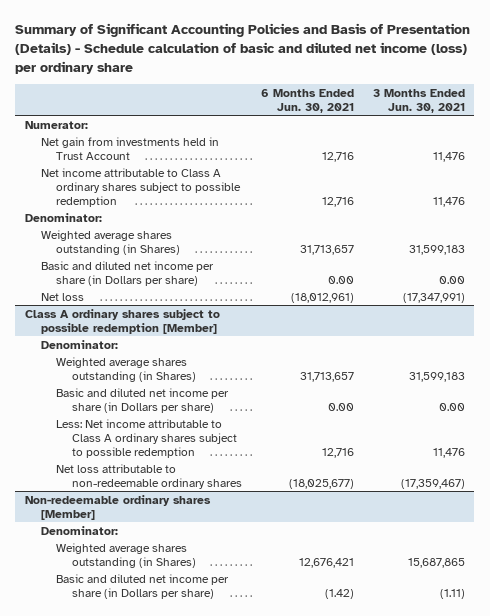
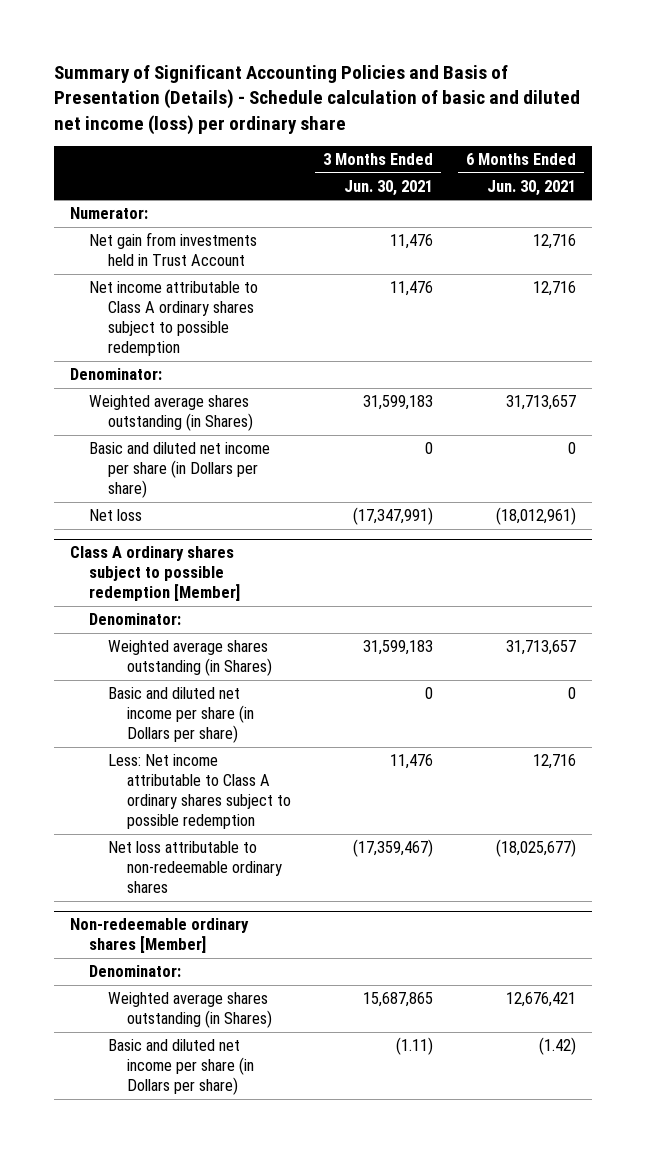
[327,275,354,284] 0.00 -> [567,442,576,455] 0
[438,275,465,284] 0.00 -> [425,442,434,455] 0
[327,402,354,411] 0.00 -> [567,687,576,700] 0
[438,402,465,411] 0.00 -> [425,687,434,700] 0

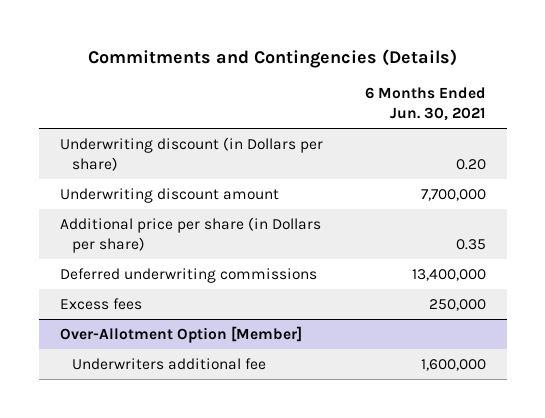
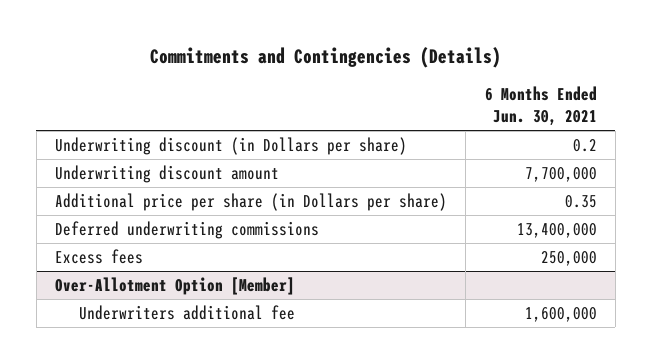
[455,158,486,170] 0.20 -> [572,138,597,152] 0.2

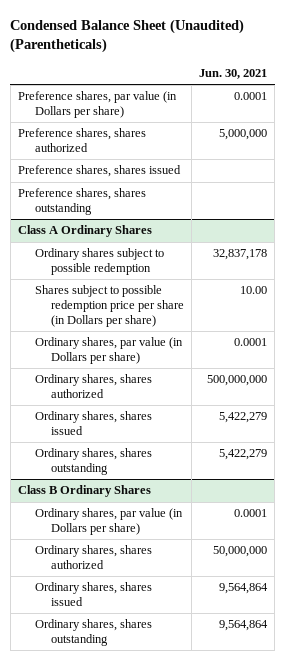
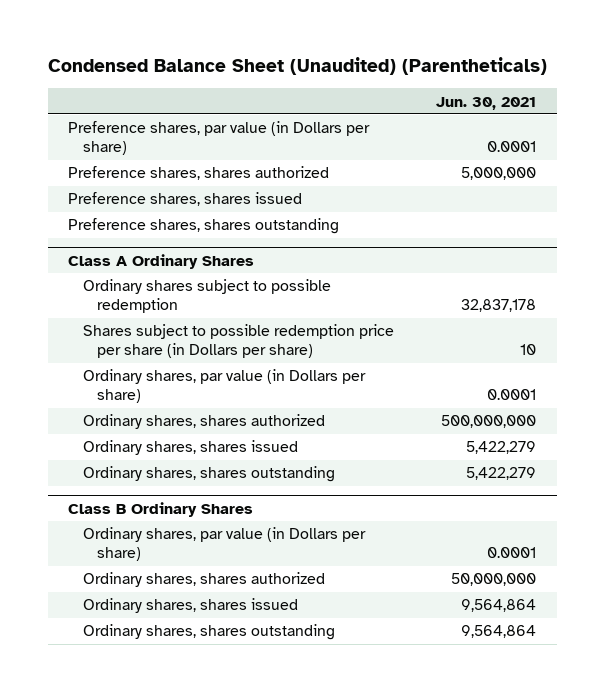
[240,286,268,295] 10.00 -> [519,344,536,356] 10

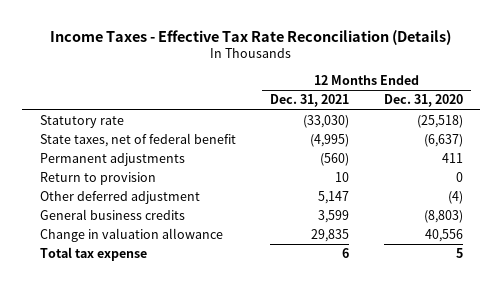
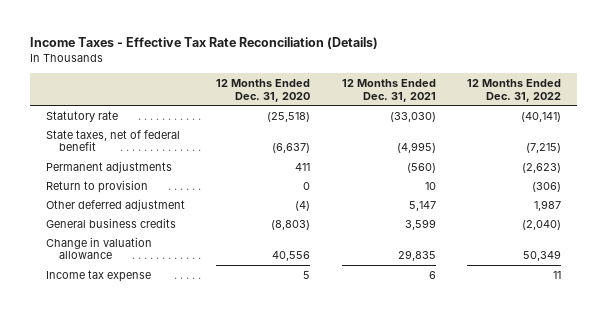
none -> [467,78,562,102] 12 Months Ended Dec. 31, 2022
[39,247,147,262] Total tax expense -> [45,269,151,282] Income tax expense

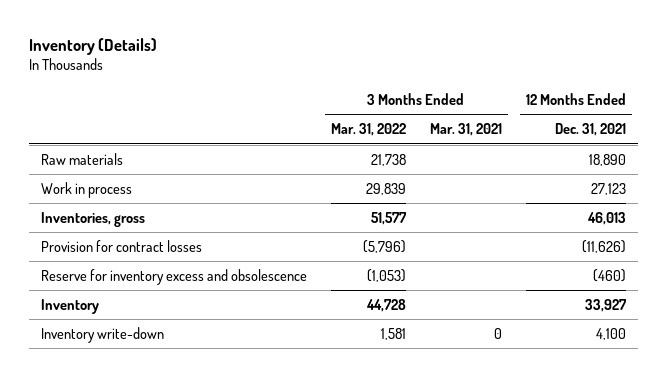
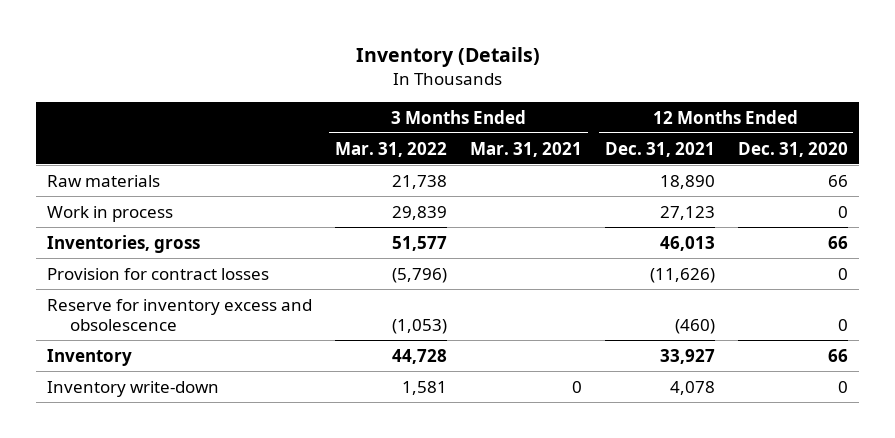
none -> [737,141,848,157] Dec. 31, 2020
[596,327,627,340] 4,100 -> [669,380,715,395] 4,078

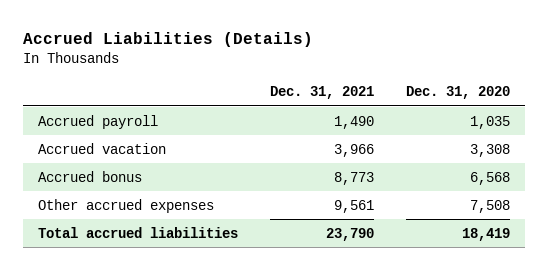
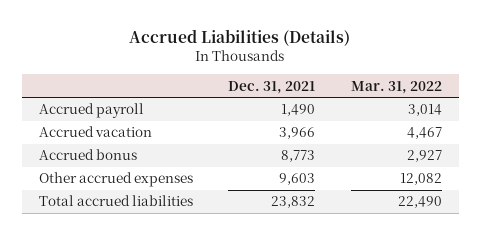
[405,86,510,100] Dec. 31, 2020 -> none
none -> [350,80,442,94] Mar. 31, 2022
[334,199,375,213] 9,561 -> [279,173,316,186] 9,603
[326,227,375,241] 23,790 -> [271,196,316,209] 23,832

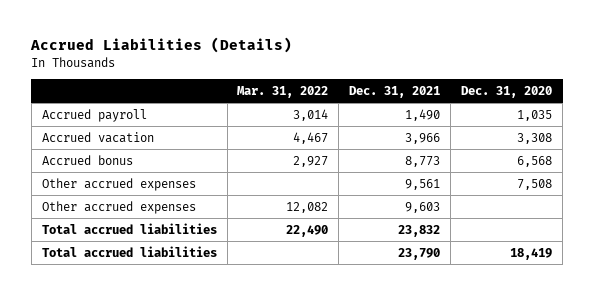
none -> [461,85,553,98] Dec. 31, 2020
none -> [41,177,196,191] Other accrued expenses
none -> [41,245,217,257] Total accrued liabilities

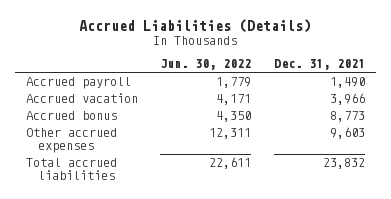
[237,85,329,98] Mar. 31, 2022 -> none
[461,85,553,98] Dec. 31, 2020 -> none
none -> [160,59,252,71] Jun. 30, 2022
[41,177,196,191] Other accrued expenses -> none
[41,245,217,257] Total accrued liabilities -> none

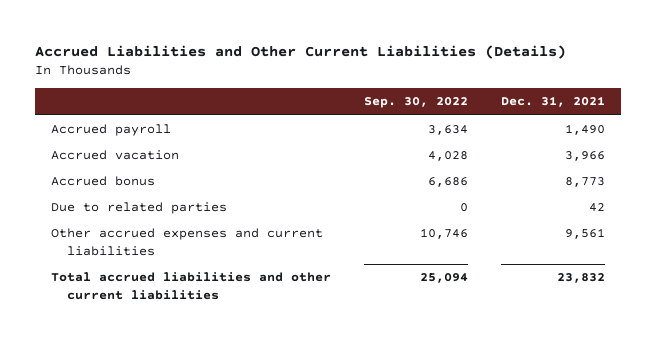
[79,18,312,33] Accrued Liabilities (Details) -> [34,44,566,59] Accrued Liabilities and Other Current Liabilities (Details)
[160,59,252,71] Jun. 30, 2022 -> none
none -> [363,97,468,109] Sep. 30, 2022
none -> [51,202,228,215] Due to related parties
[25,128,117,153] Other accrued expenses -> [51,228,324,257] Other accrued expenses and current liabilities
[329,127,365,140] 9,603 -> [564,228,605,240] 9,561
[25,158,117,180] Total accrued liabilities -> [51,272,332,301] Total accrued liabilities and other current liabilities

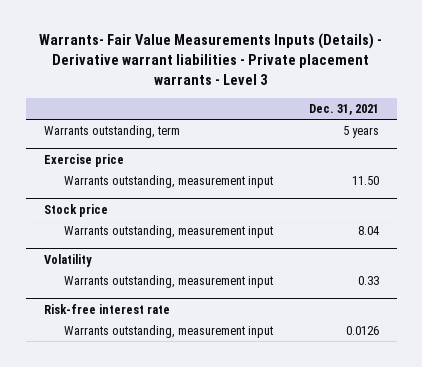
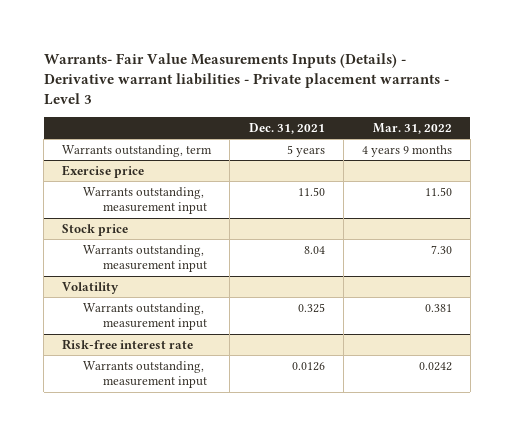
none -> [372,122,452,134] Mar. 31, 2022
[357,276,379,286] 0.33 -> [297,302,325,313] 0.325

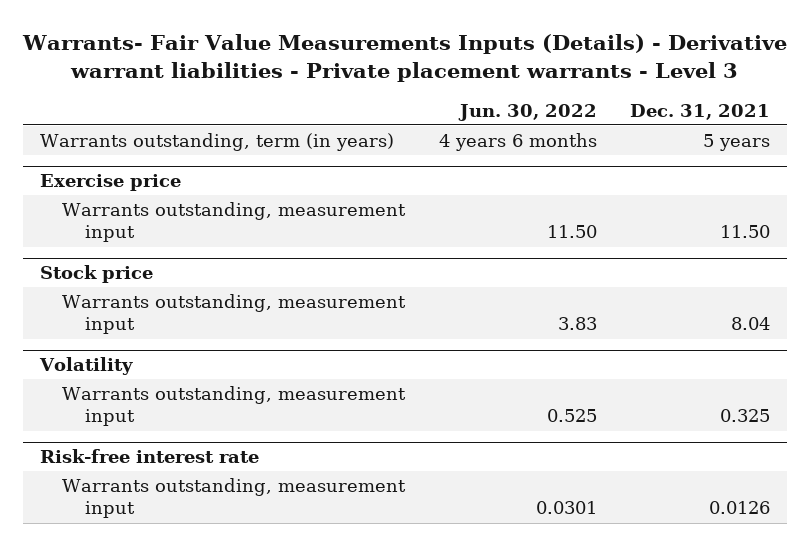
[372,122,452,134] Mar. 31, 2022 -> none
none -> [457,103,597,121] Jun. 30, 2022
[62,144,213,157] Warrants outstanding, term -> [39,133,394,152] Warrants outstanding, term (in years)

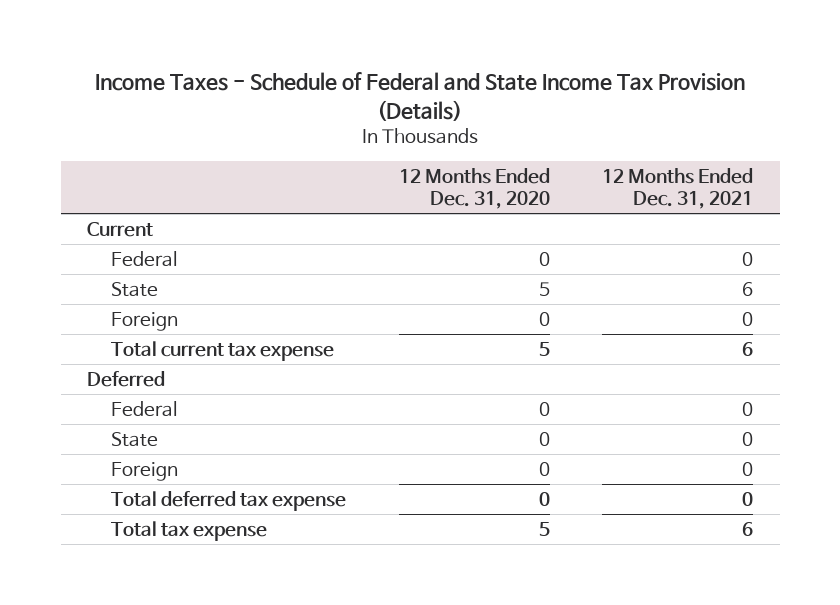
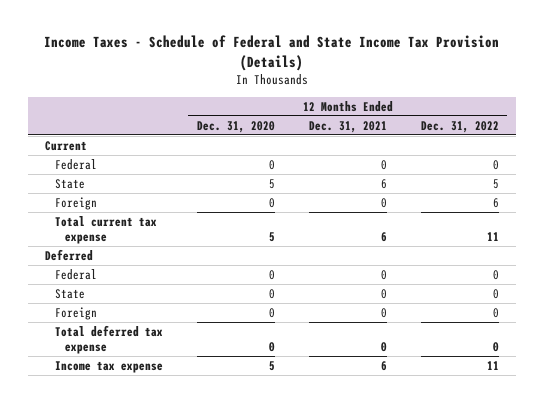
none -> [420,120,499,133] Dec. 31, 2022
[111,520,268,541] Total tax expense -> [54,360,163,373] Income tax expense

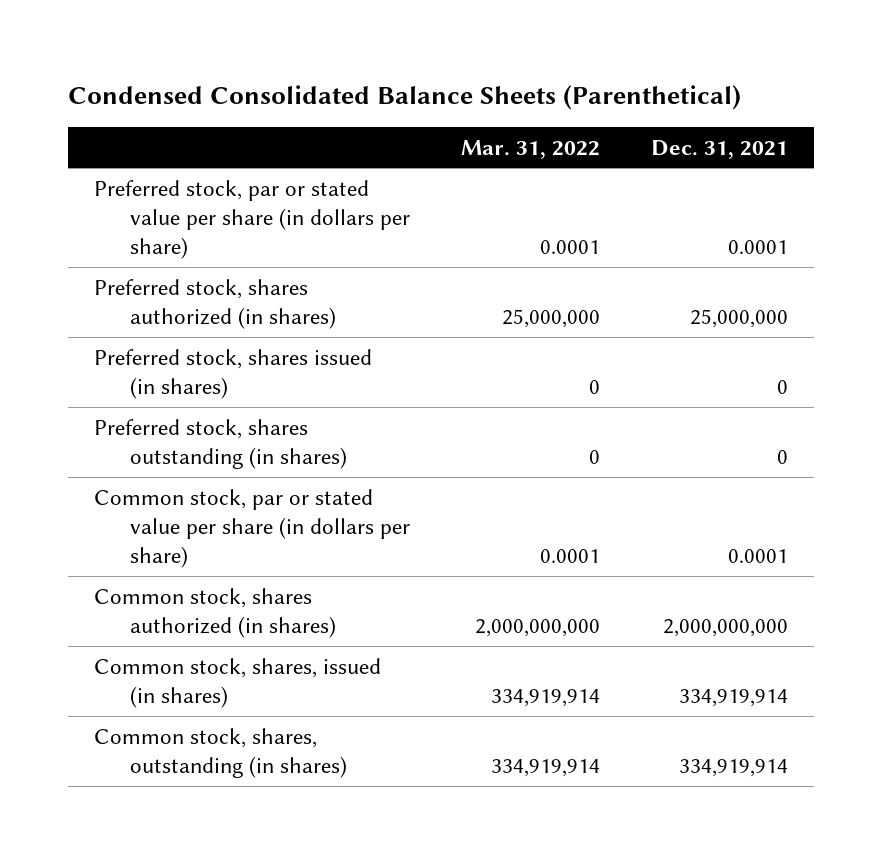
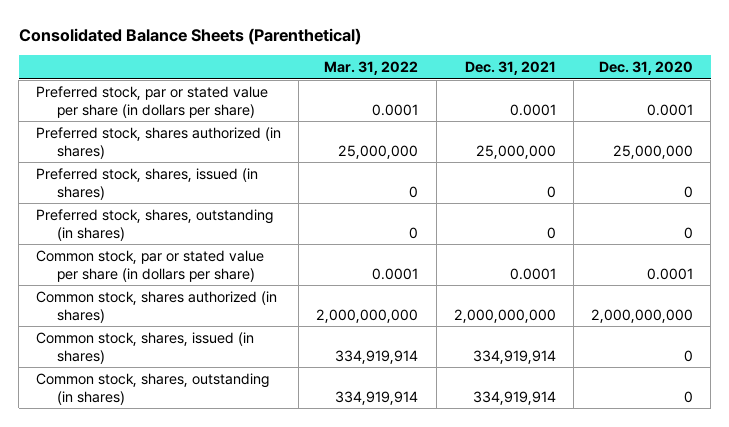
[68,85,742,111] Condensed Consolidated Balance Sheets (Parenthetical) -> [18,27,361,45] Consolidated Balance Sheets (Parenthetical)
none -> [599,61,694,76] Dec. 31, 2020
[94,348,373,399] Preferred stock, shares issued (in shares) -> [36,167,259,200] Preferred stock, shares, issued (in shares)
[94,418,347,469] Preferred stock, shares outstanding (in shares) -> [36,208,274,241] Preferred stock, shares, outstanding (in shares)

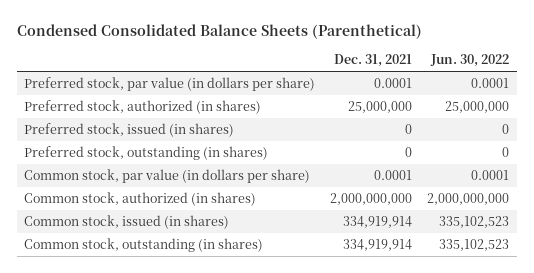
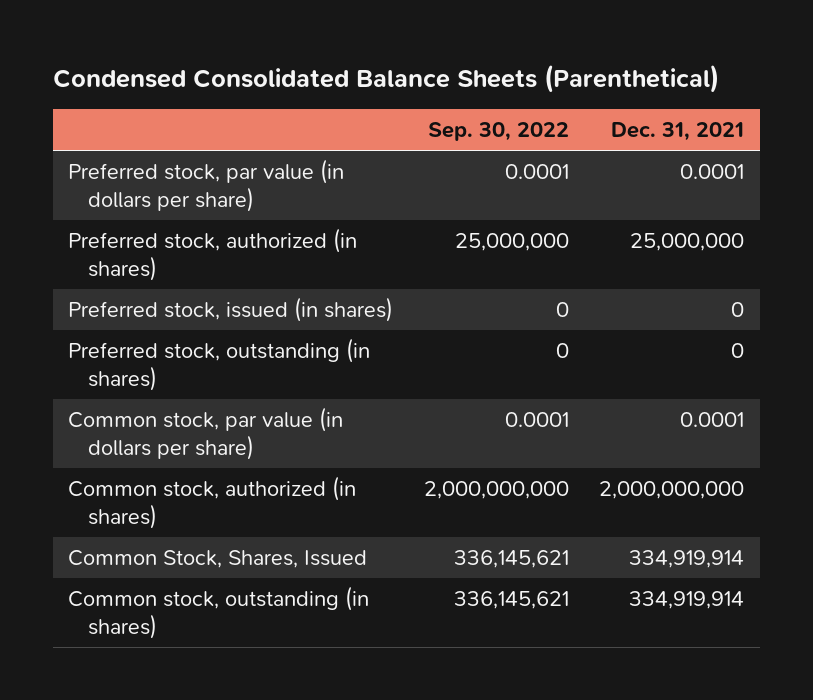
[430,54,510,68] Jun. 30, 2022 -> none
none -> [427,122,569,142] Sep. 30, 2022
[24,215,230,230] Common stock, issued (in shares) -> [68,549,368,568] Common Stock, Shares, Issued

